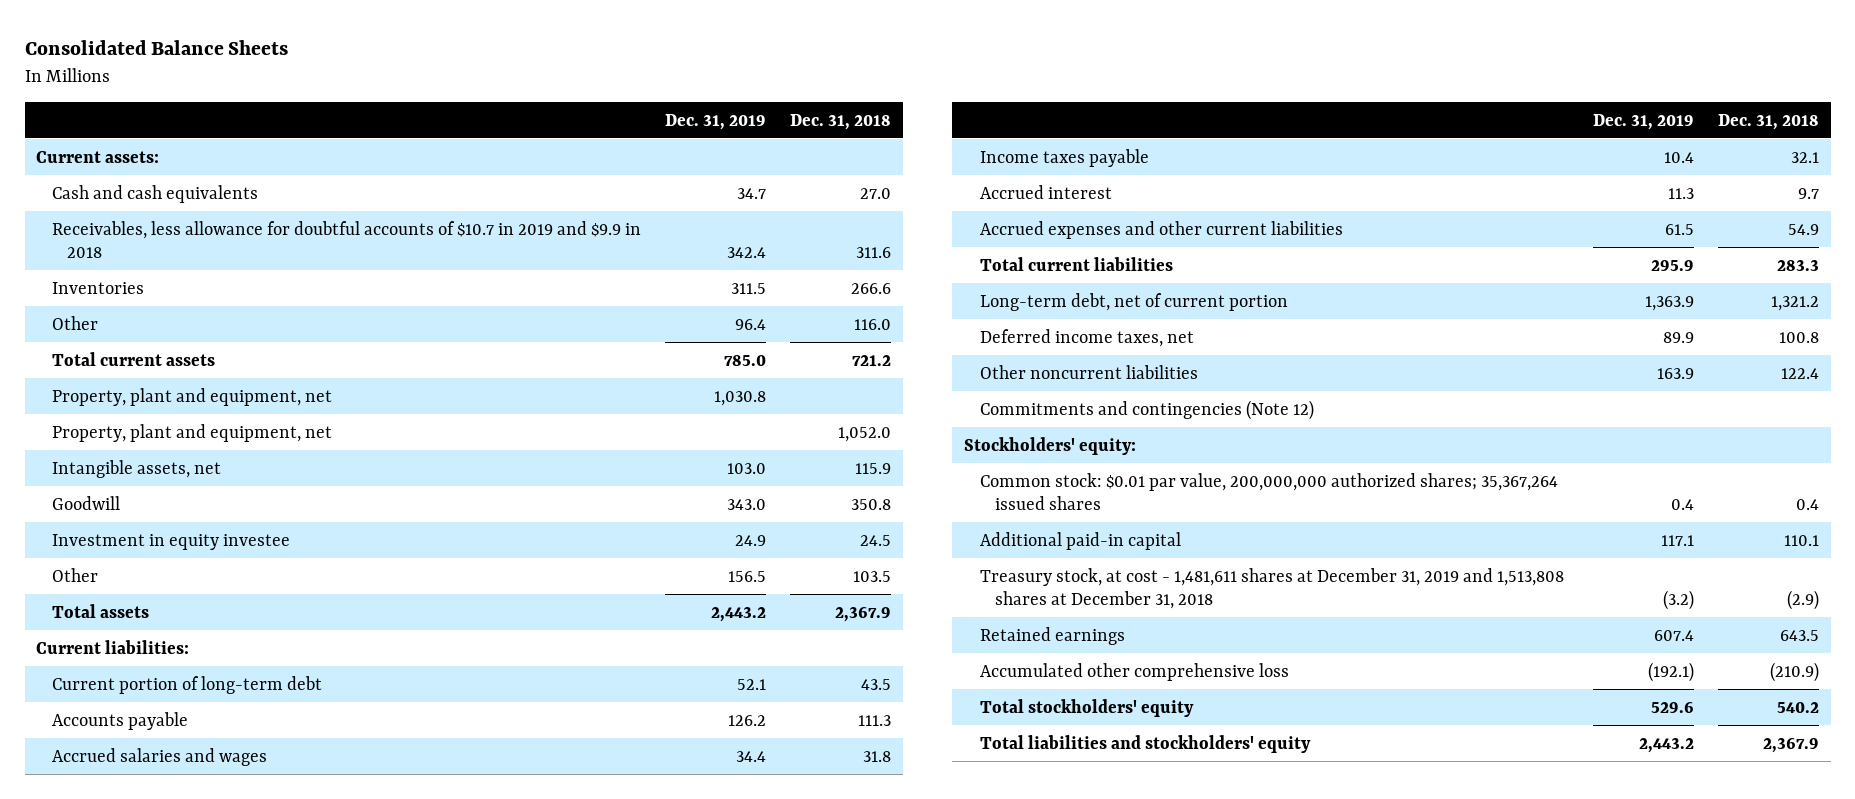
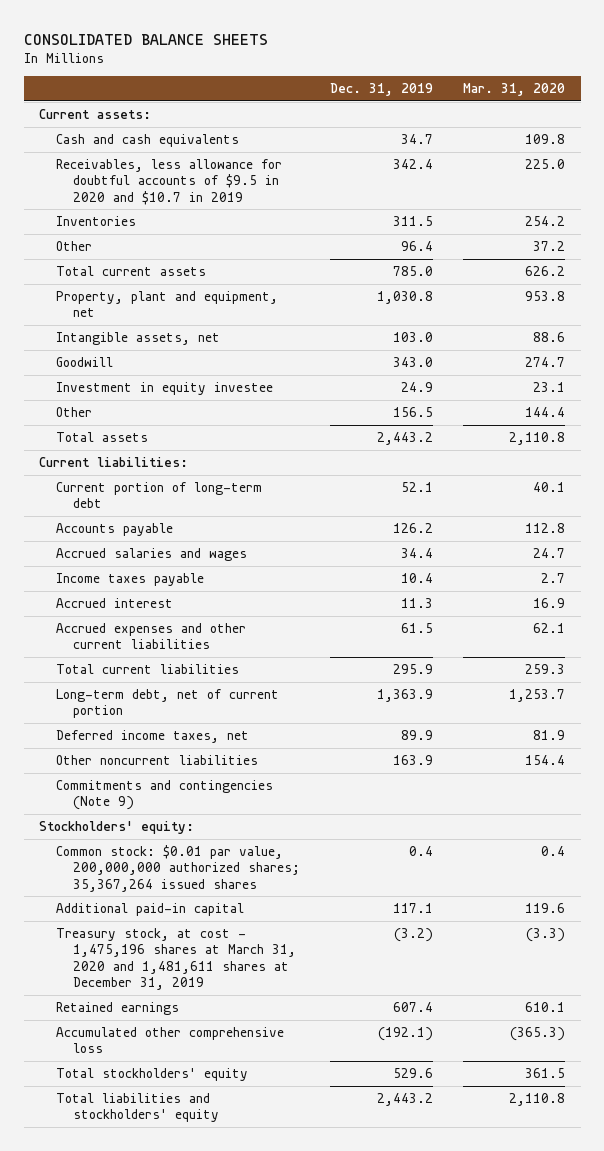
[24,40,288,56] Consolidated Balance Sheets -> [23,33,268,45] CONSOLIDATED BALANCE SHEETS
[789,113,891,130] Dec. 31, 2018 -> none
none -> [463,83,566,97] Mar. 31, 2020
[51,220,641,259] Receivables, less allowance for doubtful accounts of $10.7 in 2019 and $9.9 in 2018 -> [55,159,282,205] Receivables, less allowance for doubtful accounts of $9.5 in 2020 and $10.7 in 2019
[51,423,332,442] Property, plant and equipment, net -> none
[979,399,1314,420] Commitments and contingencies (Note 12) -> [55,780,273,811] Commitments and contingencies (Note 9)
[979,567,1564,610] Treasury stock, at cost - 1,481,611 shares at December 31, 2019 and 1,513,808 shares at December 31, 2018 -> [55,928,296,990] Treasury stock, at cost - 1,475,196 shares at March 31, 2020 and 1,481,611 shares at December 31, 2019

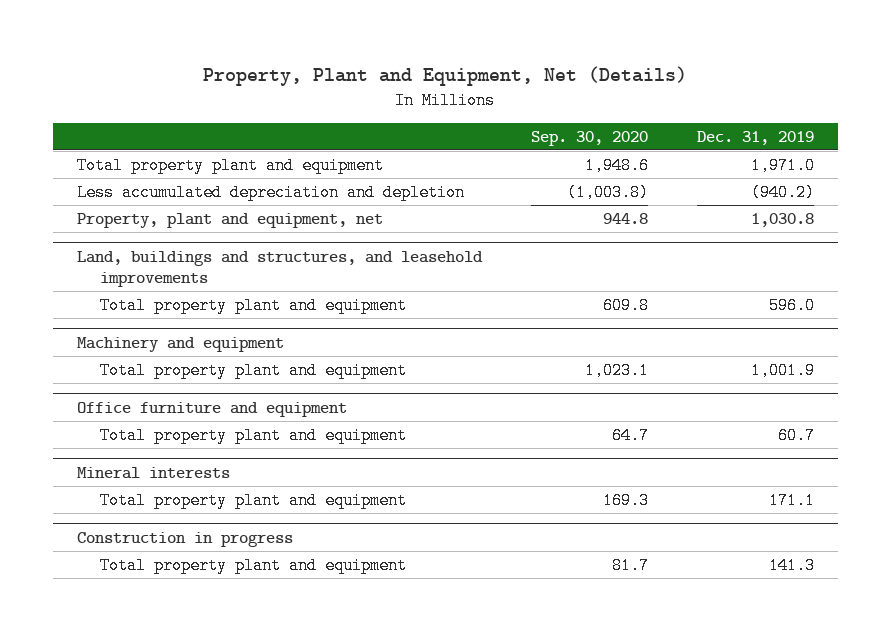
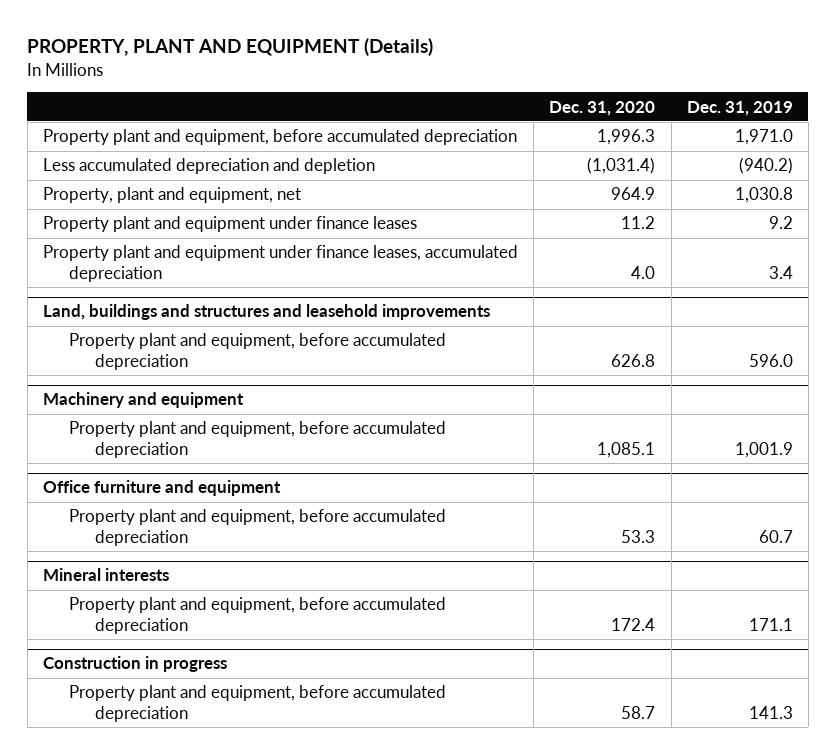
[203,65,688,86] Property, Plant and Equipment, Net (Details) -> [27,38,434,57] PROPERTY, PLANT AND EQUIPMENT (Details)
[530,130,648,146] Sep. 30, 2020 -> none
none -> [549,100,656,116] Dec. 31, 2020
[77,157,385,175] Total property plant and equipment -> [42,129,517,146] Property plant and equipment, before accumulated depreciation
none -> [42,216,417,233] Property plant and equipment under finance leases
none -> [42,245,518,282] Property plant and equipment under finance leases, accumulated depreciation
[77,250,484,287] Land, buildings and structures, and leasehold improvements -> [42,304,490,321] Land, buildings and structures and leasehold improvements
[99,297,407,315] Total property plant and equipment -> [68,333,446,370] Property plant and equipment, before accumulated depreciation
[99,362,407,380] Total property plant and equipment -> [68,421,446,458] Property plant and equipment, before accumulated depreciation
[99,427,407,445] Total property plant and equipment -> [68,509,446,546] Property plant and equipment, before accumulated depreciation
[99,492,407,510] Total property plant and equipment -> [68,597,446,634] Property plant and equipment, before accumulated depreciation
[99,557,407,575] Total property plant and equipment -> [68,685,446,722] Property plant and equipment, before accumulated depreciation

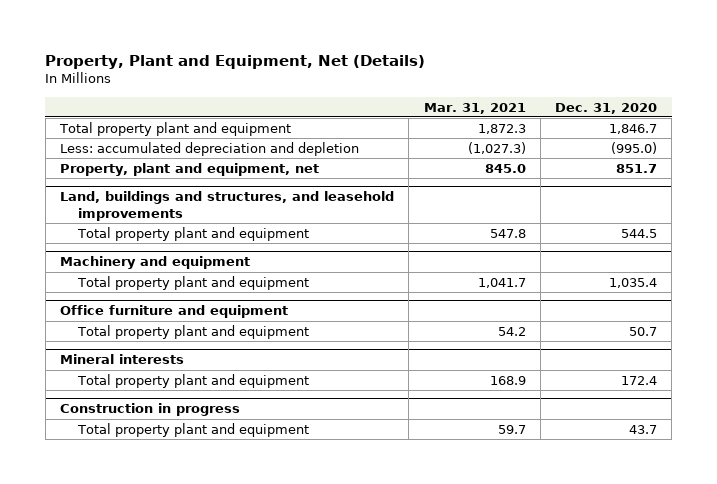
[27,38,434,57] PROPERTY, PLANT AND EQUIPMENT (Details) -> [45,54,426,69] Property, Plant and Equipment, Net (Details)
[686,100,793,116] Dec. 31, 2019 -> none
none -> [423,102,526,114] Mar. 31, 2021
[42,216,417,233] Property plant and equipment under finance leases -> none
[42,245,518,282] Property plant and equipment under finance leases, accumulated depreciation -> none
[42,129,517,146] Property plant and equipment, before accumulated depreciation -> [59,121,292,136] Total property plant and equipment
[597,129,656,146] 1,996.3 -> [609,123,658,134] 1,846.7
[42,158,375,175] Less accumulated depreciation and depletion -> [60,141,360,156] Less: accumulated depreciation and depletion
[587,157,656,175] (1,031.4) -> [611,141,658,154] (995.0)
[611,187,656,201] 964.9 -> [616,163,658,173] 851.7
[42,304,490,321] Land, buildings and structures and leasehold improvements -> [60,191,395,221] Land, buildings and structures, and leasehold improvements
[68,333,446,370] Property plant and equipment, before accumulated depreciation -> [76,226,309,241] Total property plant and equipment
[611,353,656,367] 626.8 -> [621,228,658,238] 544.5
[68,421,446,458] Property plant and equipment, before accumulated depreciation -> [76,275,309,290] Total property plant and equipment
[597,441,656,458] 1,085.1 -> [609,277,658,288] 1,035.4
[68,509,446,546] Property plant and equipment, before accumulated depreciation -> [76,324,309,339] Total property plant and equipment
[621,529,656,543] 53.3 -> [629,326,658,336] 50.7
[68,597,446,634] Property plant and equipment, before accumulated depreciation -> [76,373,309,388] Total property plant and equipment
[68,685,446,722] Property plant and equipment, before accumulated depreciation -> [76,422,309,437] Total property plant and equipment
[621,705,656,719] 58.7 -> [629,424,658,434] 43.7

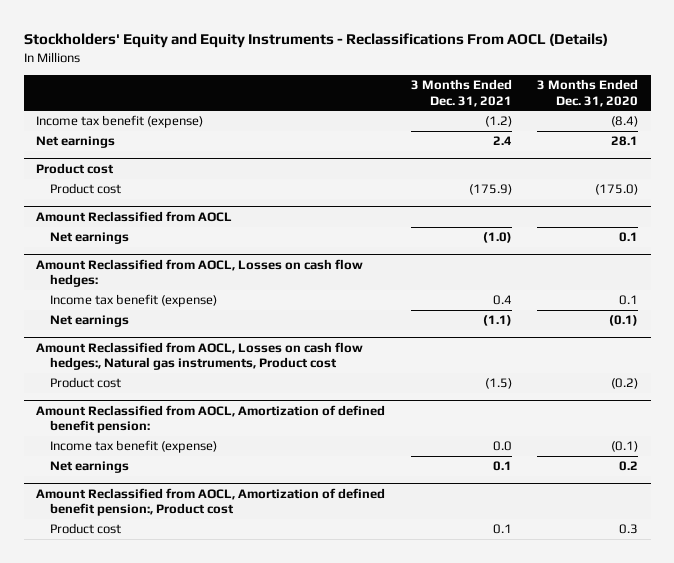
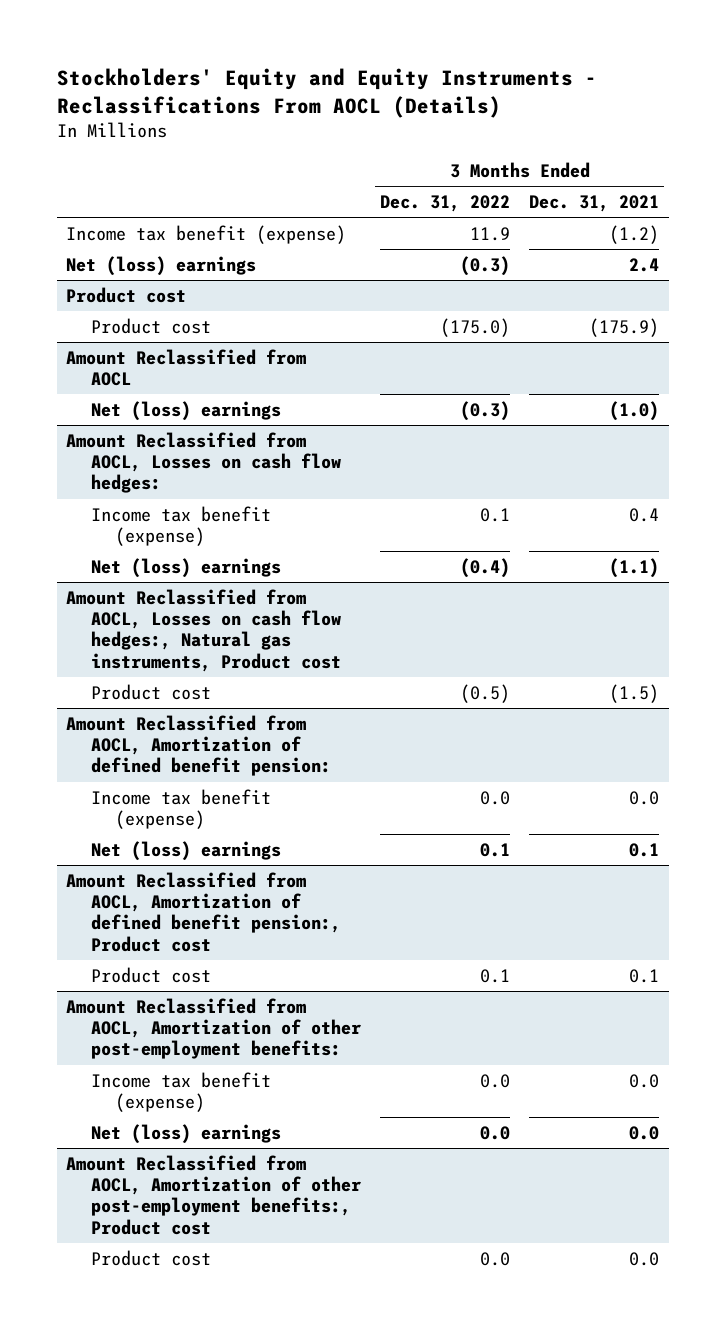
[536,79,638,107] 3 Months Ended Dec. 31, 2020 -> none
none -> [380,194,511,212] Dec. 31, 2022
[36,136,116,149] Net earnings -> [66,255,257,276] Net (loss) earnings
[49,232,129,245] Net earnings -> [90,400,281,421] Net (loss) earnings
[49,315,129,328] Net earnings -> [90,557,281,578] Net (loss) earnings
[49,461,129,474] Net earnings -> [90,840,281,861] Net (loss) earnings
none -> [66,997,361,1060] Amount Reclassified from AOCL, Amortization of other post-employment benefits:
none -> [90,1071,271,1113] Income tax benefit (expense)
none -> [90,1123,281,1144] Net (loss) earnings
none -> [66,1154,361,1235] Amount Reclassified from AOCL, Amortization of other post-employment benefits:, Product cost
none -> [90,1249,211,1266] Product cost

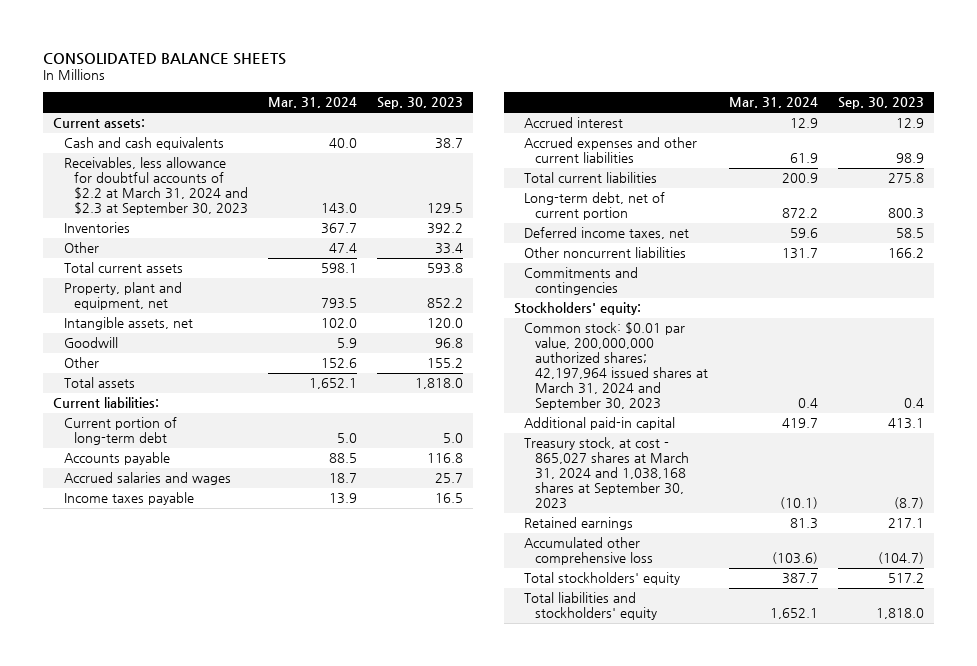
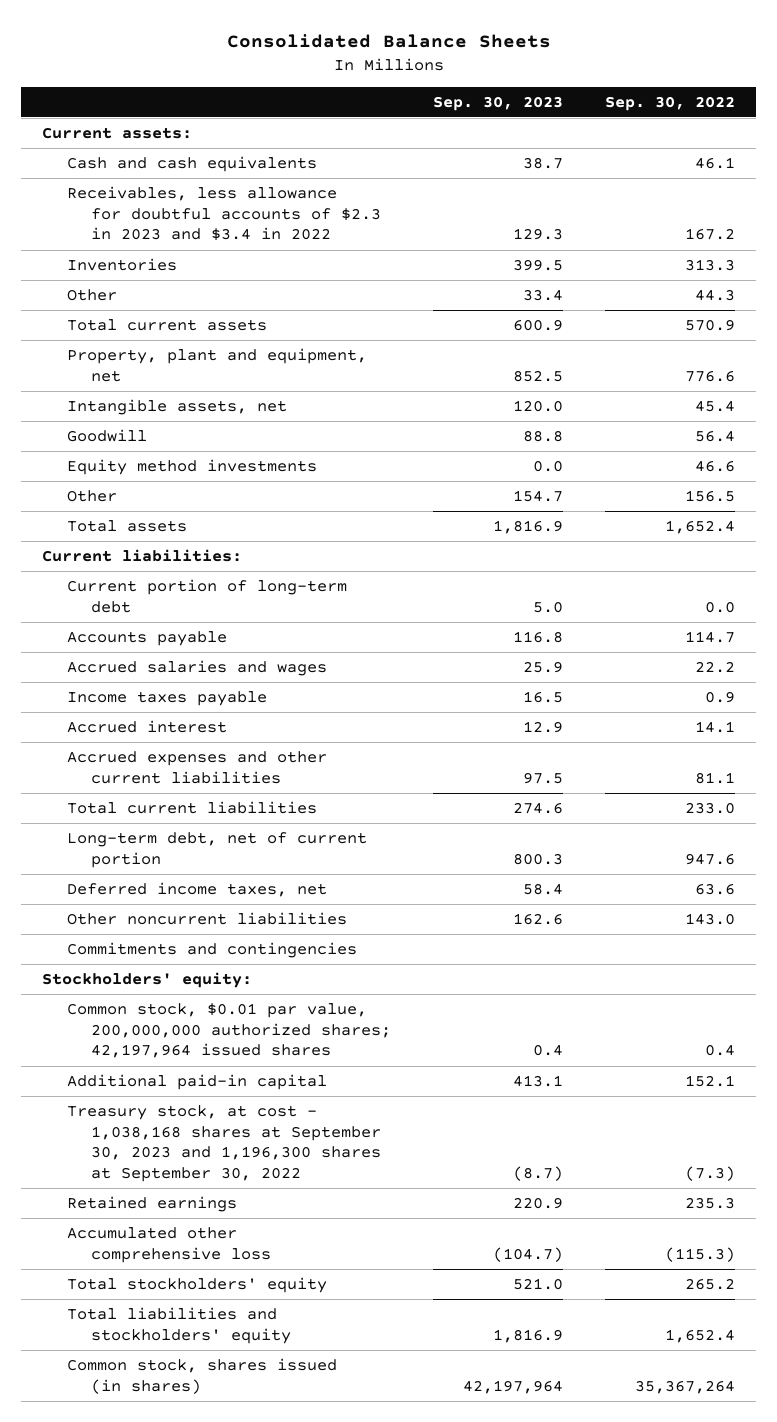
[43,52,287,65] CONSOLIDATED BALANCE SHEETS -> [226,34,551,49] Consolidated Balance Sheets
[267,97,357,109] Mar. 31, 2024 -> none
none -> [605,95,736,111] Sep. 30, 2022
[63,157,248,216] Receivables, less allowance for doubtful accounts of $2.2 at March 31, 2024 and $2.3 at September 30, 2023 -> [66,186,382,242] Receivables, less allowance for doubtful accounts of $2.3 in 2023 and $3.4 in 2022
[426,203,463,214] 129.5 -> [513,228,564,241] 129.3
[426,223,463,235] 392.2 -> [513,259,564,272] 399.5
[426,263,463,275] 593.8 -> [513,319,564,332] 600.9
[426,298,463,309] 852.2 -> [513,369,564,382] 852.5
[434,338,463,349] 96.8 -> [523,430,564,443] 88.8
none -> [66,459,317,476] Equity method investments
[426,358,463,369] 155.2 -> [513,490,564,503] 154.7
[414,378,463,390] 1,818.0 -> [493,520,564,535] 1,816.9
[434,473,463,484] 25.7 -> [523,661,564,674] 25.9
[895,153,924,164] 98.9 -> [523,771,564,784] 97.5
[887,173,924,184] 275.8 -> [513,802,564,815] 274.6
[895,228,924,239] 58.5 -> [523,883,564,896] 58.4
[887,248,924,259] 166.2 -> [513,913,564,926] 162.6
[524,322,708,411] Common stock: $0.01 par value, 200,000,000 authorized shares; 42,197,964 issued shares at March 31, 2024 and September 30, 2023 -> [66,1003,392,1059] Common stock, $0.01 par value, 200,000,000 authorized shares; 42,197,964 issued shares
[524,437,689,510] Treasury stock, at cost - 865,027 shares at March 31, 2024 and 1,038,168 shares at September 30, 2023 -> [66,1105,382,1183] Treasury stock, at cost - 1,038,168 shares at September 30, 2023 and 1,196,300 shares at September 30, 2022
[887,518,924,529] 217.1 -> [513,1197,564,1210] 220.9
[887,573,924,584] 517.2 -> [513,1278,564,1291] 521.0
[875,608,924,620] 1,818.0 -> [493,1328,564,1343] 1,816.9
none -> [66,1358,337,1394] Common stock, shares issued (in shares)

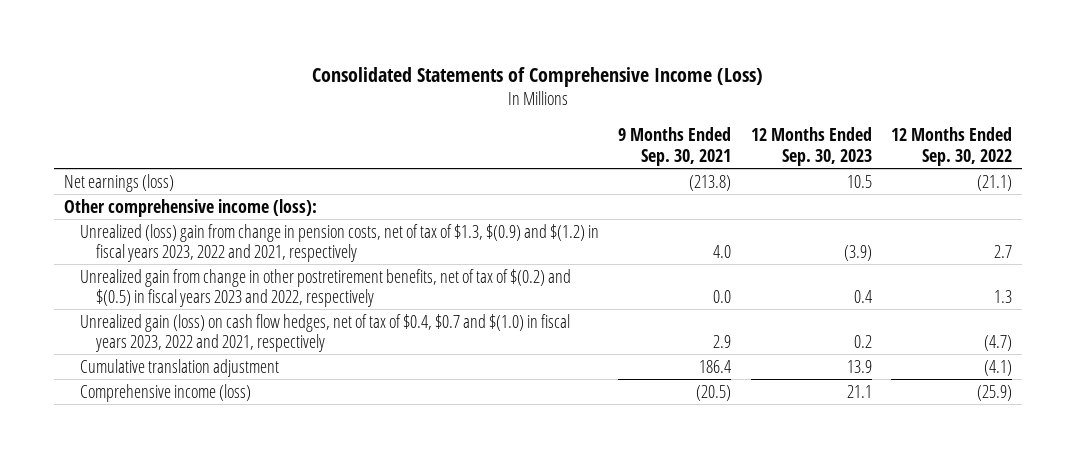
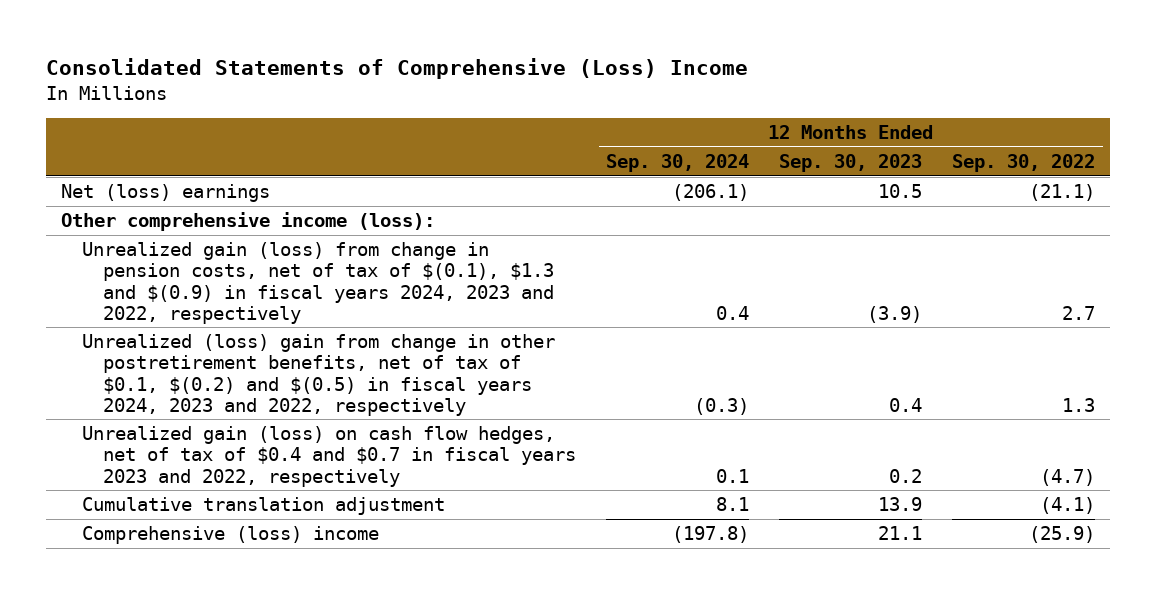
[312,66,764,87] Consolidated Statements of Comprehensive Income (Loss) -> [46,57,749,79] Consolidated Statements of Comprehensive (Loss) Income
[618,127,732,166] 9 Months Ended Sep. 30, 2021 -> none
none -> [606,153,750,172] Sep. 30, 2024
[64,173,175,192] Net earnings (loss) -> [61,184,271,203] Net (loss) earnings
[79,223,599,263] Unrealized (loss) gain from change in pension costs, net of tax of $1.3, $(0.9) and $(1.2) in fiscal years 2023, 2022 and 2021, respectively -> [82,242,555,324] Unrealized gain (loss) from change in pension costs, net of tax of $(0.1), $1.3 and $(0.9) in fiscal years 2024, 2023 and 2022, respectively
[79,268,571,308] Unrealized gain from change in other postretirement benefits, net of tax of $(0.2) and $(0.5) in fiscal years 2023 and 2022, respectively -> [82,334,556,416] Unrealized (loss) gain from change in other postretirement benefits, net of tax of $0.1, $(0.2) and $(0.5) in fiscal years 2024, 2023 and 2022, respectively
[79,313,570,353] Unrealized gain (loss) on cash flow hedges, net of tax of $0.4, $0.7 and $(1.0) in fiscal years 2023, 2022 and 2021, respectively -> [82,426,577,487] Unrealized gain (loss) on cash flow hedges, net of tax of $0.4 and $0.7 in fiscal years 2023 and 2022, respectively
[79,383,251,402] Comprehensive income (loss) -> [82,526,380,545] Comprehensive (loss) income

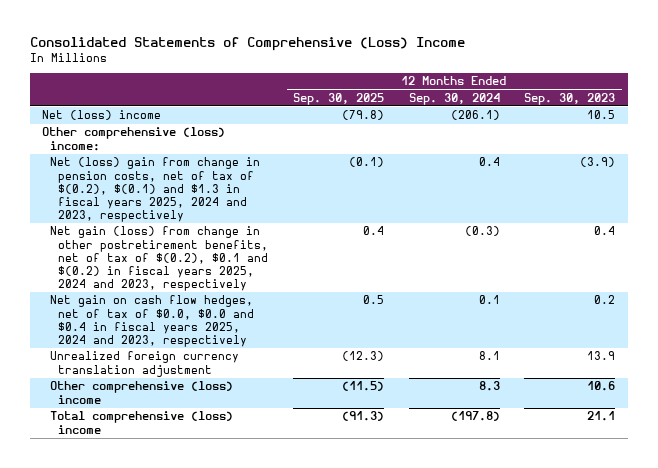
[952,153,1096,172] Sep. 30, 2022 -> none
none -> [293,92,385,105] Sep. 30, 2025
[61,184,271,203] Net (loss) earnings -> [42,110,162,121] Net (loss) income
[61,212,436,232] Other comprehensive income (loss): -> [42,127,226,151] Other comprehensive (loss) income:
[82,242,555,324] Unrealized gain (loss) from change in pension costs, net of tax of $(0.1), $1.3 and $(0.9) in fiscal years 2024, 2023 and 2022, respectively -> [50,157,261,222] Net (loss) gain from change in pension costs, net of tax of $(0.2), $(0.1) and $1.3 in fiscal years 2025, 2024 and 2023, respectively
[82,334,556,416] Unrealized (loss) gain from change in other postretirement benefits, net of tax of $0.1, $(0.2) and $(0.5) in fiscal years 2024, 2023 and 2022, respectively -> [50,226,269,291] Net gain (loss) from change in other postretirement benefits, net of tax of $(0.2), $0.1 and $(0.2) in fiscal years 2025, 2024 and 2023, respectively
[82,426,577,487] Unrealized gain (loss) on cash flow hedges, net of tax of $0.4 and $0.7 in fiscal years 2023 and 2022, respectively -> [50,295,255,347] Net gain on cash flow hedges, net of tax of $0.0, $0.0 and $0.4 in fiscal years 2025, 2024 and 2023, respectively
[82,497,446,516] Cumulative translation adjustment -> [50,351,240,377] Unrealized foreign currency translation adjustment
none -> [50,381,234,404] Other comprehensive (loss) income
[82,526,380,545] Comprehensive (loss) income -> [50,411,234,434] Total comprehensive (loss) income

